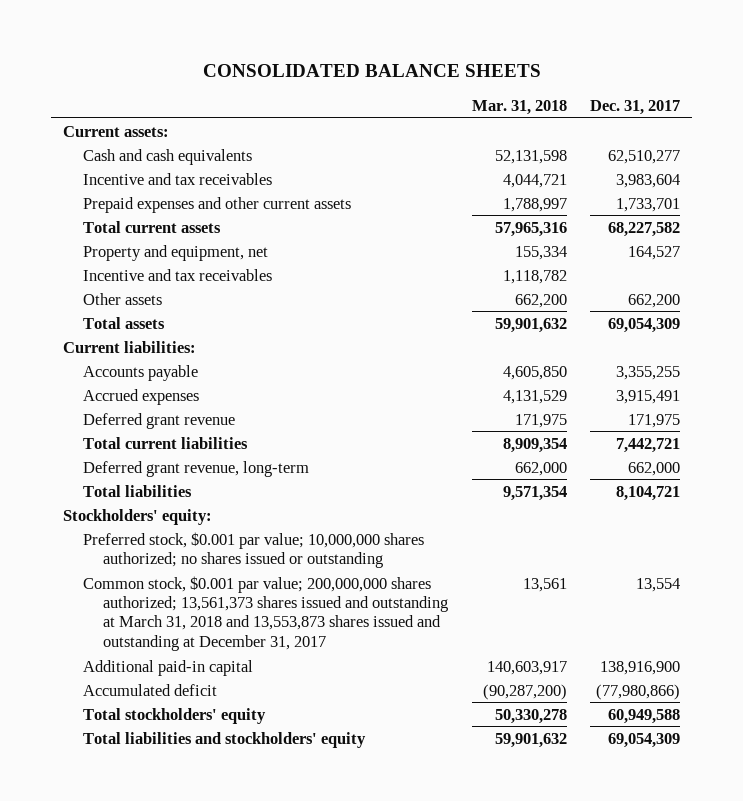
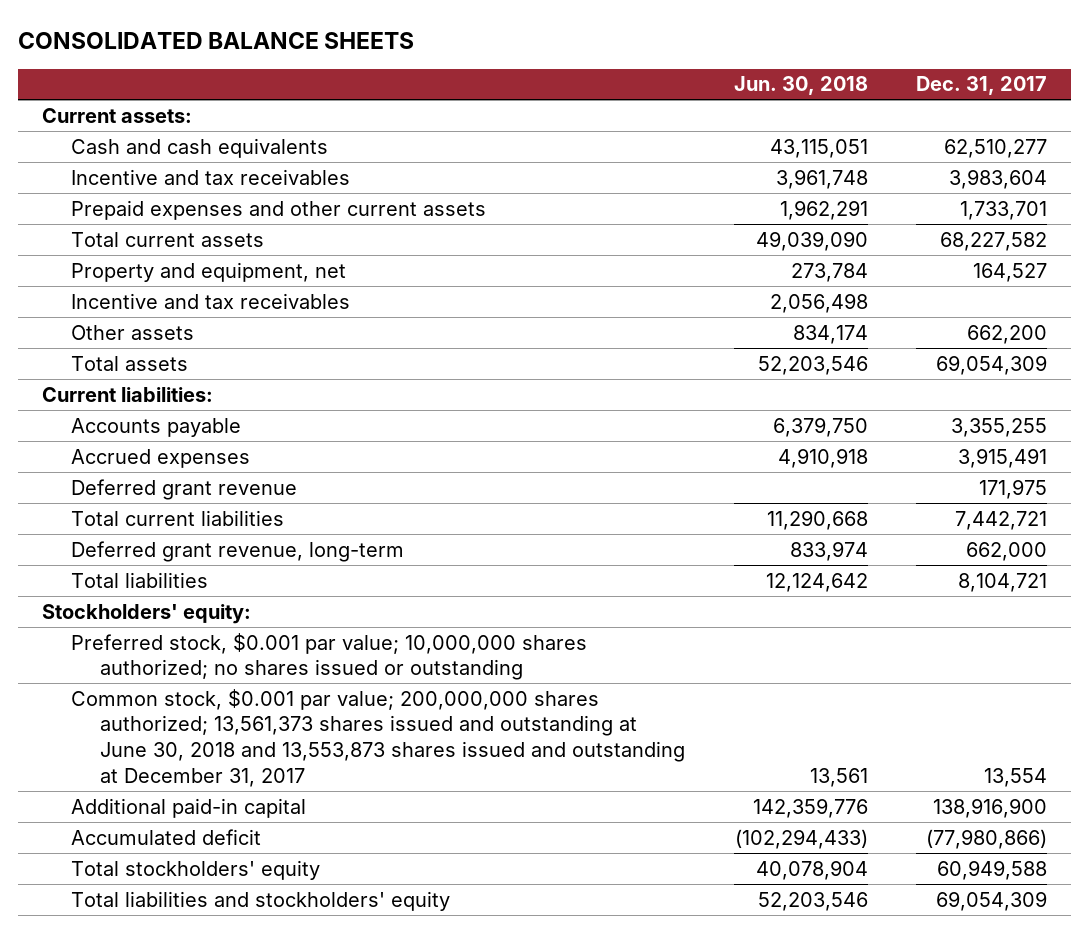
[471,99,567,115] Mar. 31, 2018 -> none
none -> [733,76,868,96] Jun. 30, 2018
[83,575,449,651] Common stock, $0.001 par value; 200,000,000 shares authorized; 13,561,373 shares issued and outstanding at March 31, 2018 and 13,553,873 shares issued and outstanding at December 31, 2017 -> [71,688,686,787] Common stock, $0.001 par value; 200,000,000 shares authorized; 13,561,373 shares issued and outstanding at June 30, 2018 and 13,553,873 shares issued and outstanding at December 31, 2017

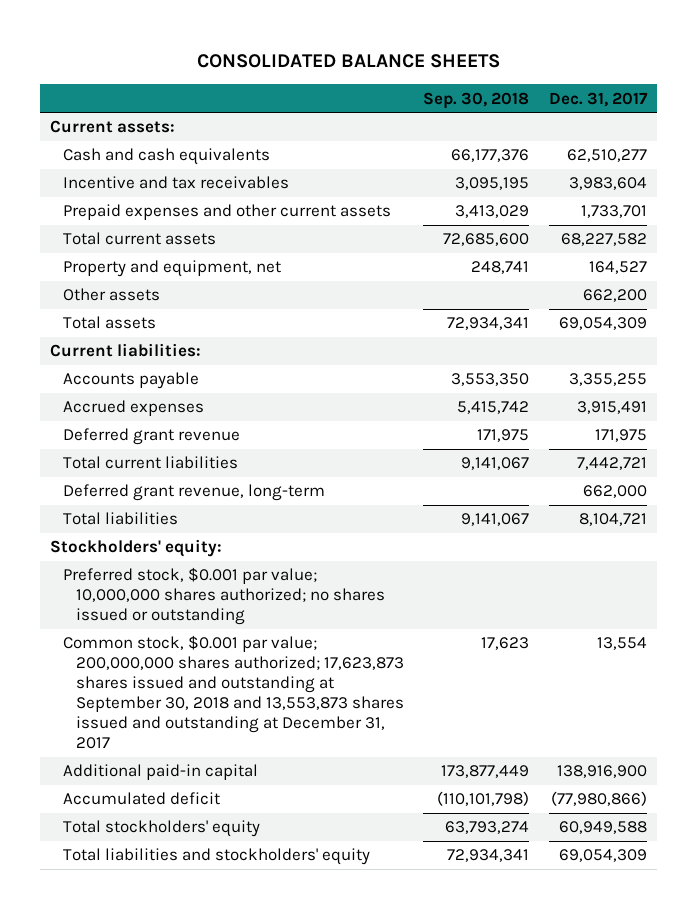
[733,76,868,96] Jun. 30, 2018 -> none
none -> [423,91,530,109] Sep. 30, 2018
[71,292,351,309] Incentive and tax receivables -> none
[71,688,686,787] Common stock, $0.001 par value; 200,000,000 shares authorized; 13,561,373 shares issued and outstanding at June 30, 2018 and 13,553,873 shares issued and outstanding at December 31, 2017 -> [62,635,404,750] Common stock, $0.001 par value; 200,000,000 shares authorized; 17,623,873 shares issued and outstanding at September 30, 2018 and 13,553,873 shares issued and outstanding at December 31, 2017

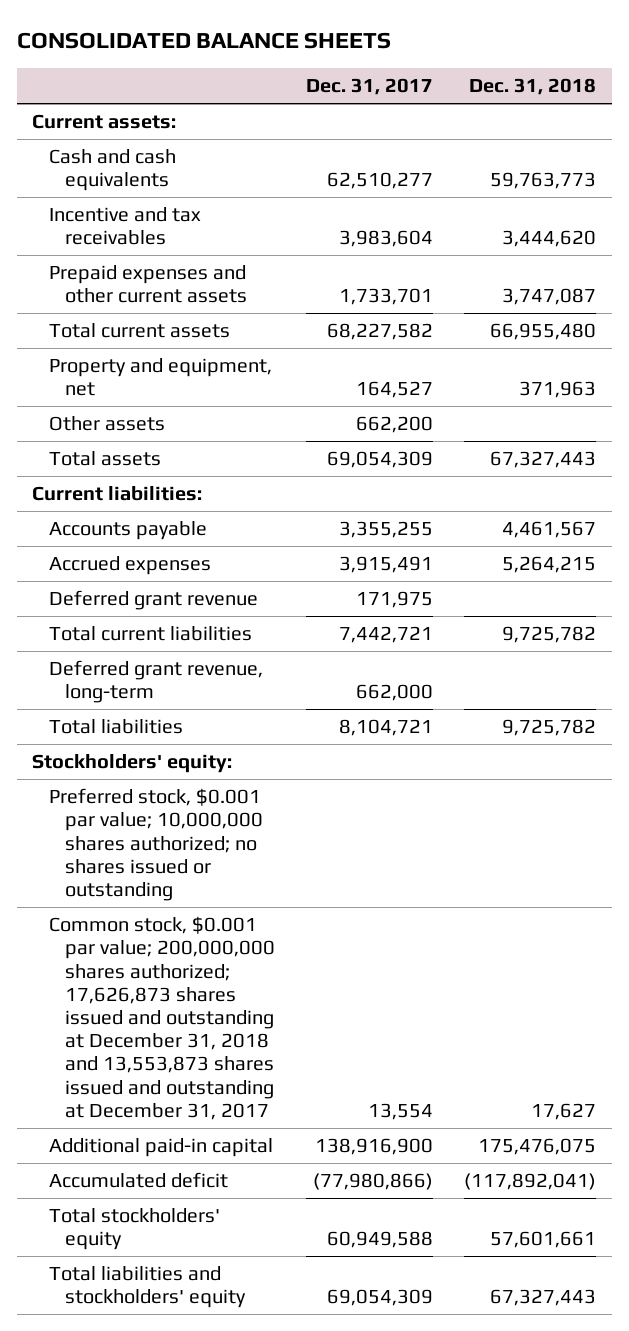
[423,91,530,109] Sep. 30, 2018 -> none
none -> [469,78,597,96] Dec. 31, 2018
[62,635,404,750] Common stock, $0.001 par value; 200,000,000 shares authorized; 17,623,873 shares issued and outstanding at September 30, 2018 and 13,553,873 shares issued and outstanding at December 31, 2017 -> [48,916,276,1120] Common stock, $0.001 par value; 200,000,000 shares authorized; 17,626,873 shares issued and outstanding at December 31, 2018 and 13,553,873 shares issued and outstanding at December 31, 2017

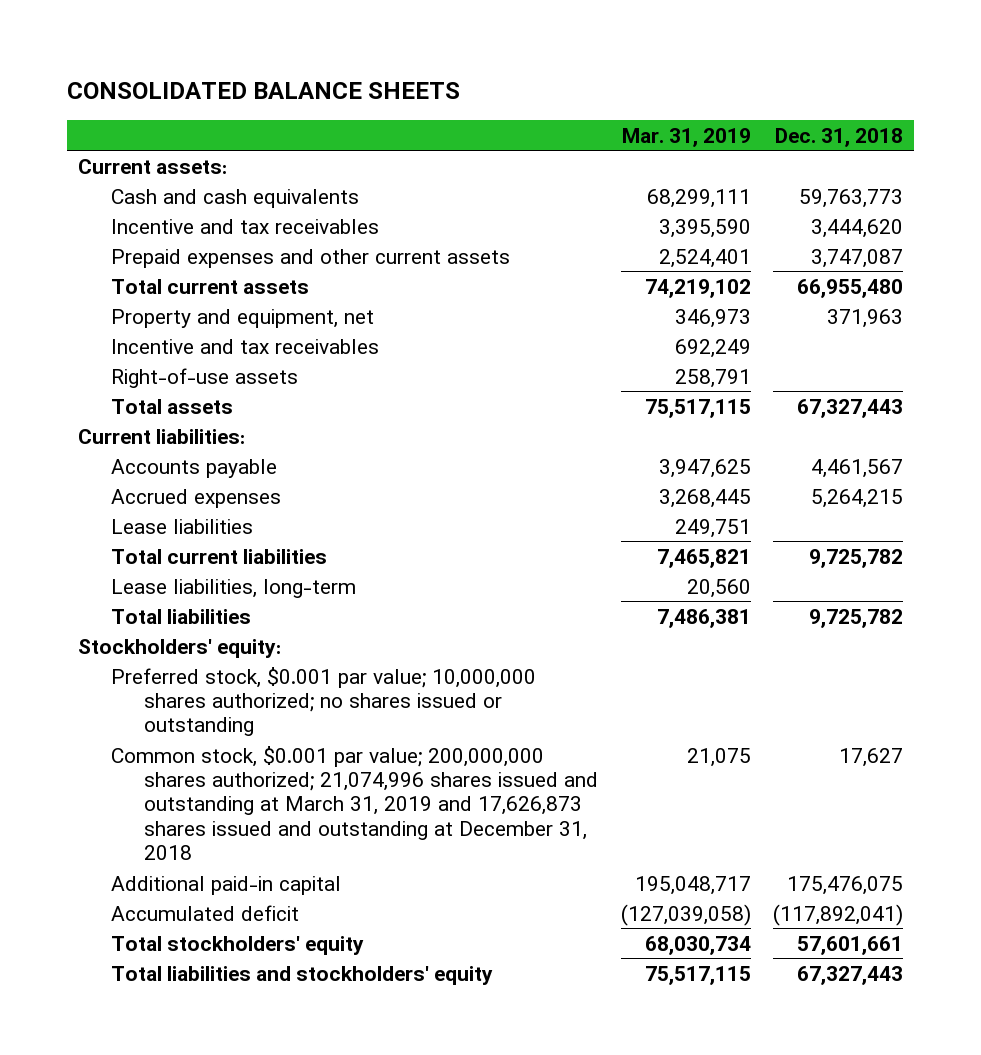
[306,78,434,96] Dec. 31, 2017 -> none
none -> [621,127,751,147] Mar. 31, 2019
[48,416,165,432] Other assets -> none
none -> [111,338,380,354] Incentive and tax receivables
none -> [111,367,299,388] Right-of-use assets
[48,590,258,611] Deferred grant revenue -> none
none -> [111,518,254,534] Lease liabilities
[48,660,263,704] Deferred grant revenue, long-term -> none
none -> [111,578,357,598] Lease liabilities, long-term
[48,916,276,1120] Common stock, $0.001 par value; 200,000,000 shares authorized; 17,626,873 shares issued and outstanding at December 31, 2018 and 13,553,873 shares issued and outstanding at December 31, 2017 -> [111,745,599,861] Common stock, $0.001 par value; 200,000,000 shares authorized; 21,074,996 shares issued and outstanding at March 31, 2019 and 17,626,873 shares issued and outstanding at December 31, 2018

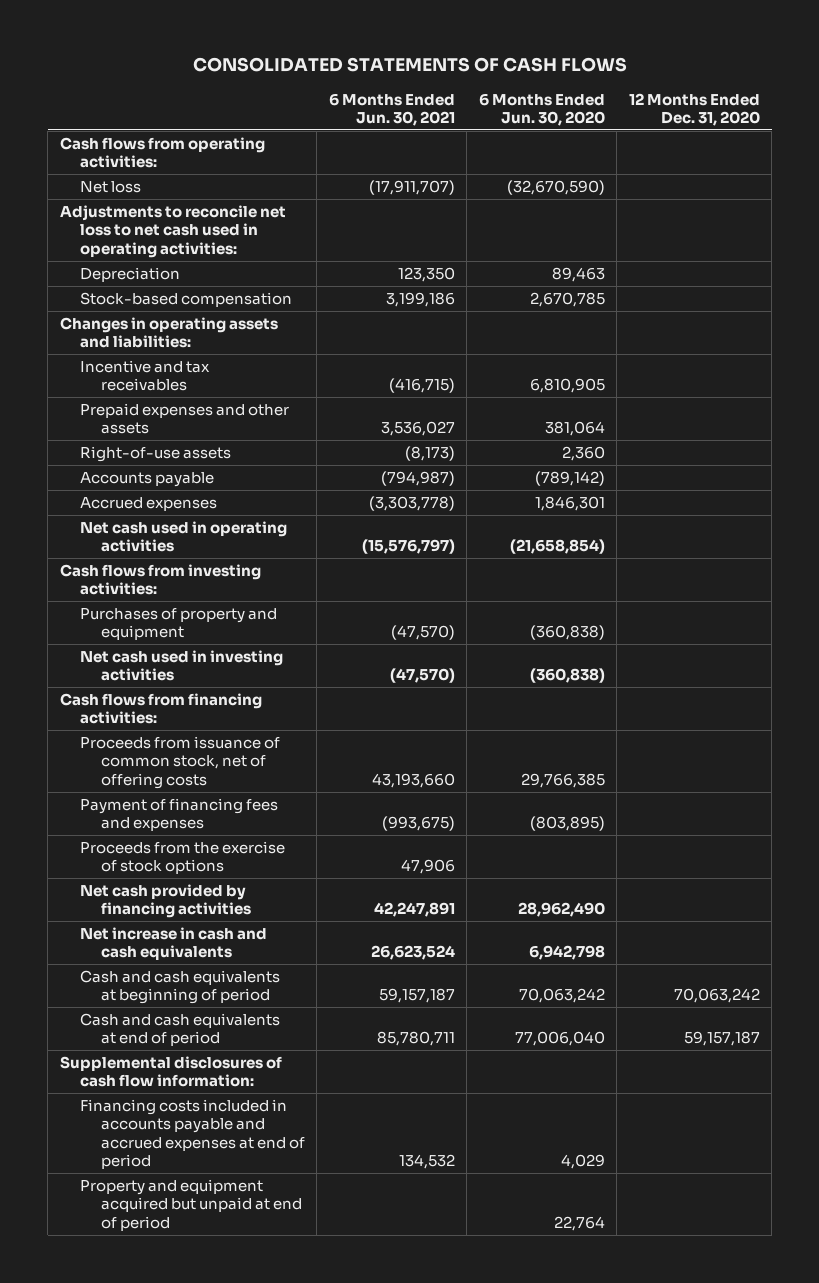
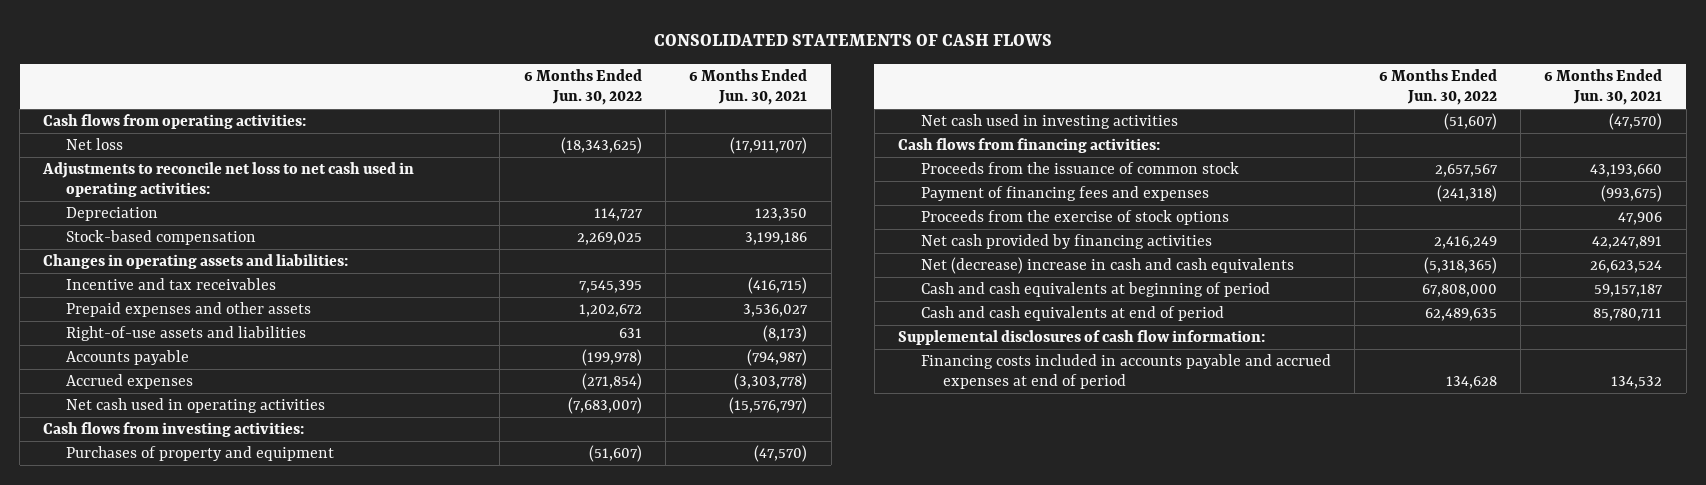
[478,92,605,126] 6 Months Ended Jun. 30, 2020 -> none
[628,92,760,126] 12 Months Ended Dec. 31, 2020 -> none
none -> [523,68,642,105] 6 Months Ended Jun. 30, 2022
[80,446,232,463] Right-of-use assets -> [65,326,306,342] Right-of-use assets and liabilities
[80,736,281,789] Proceeds from issuance of common stock, net of offering costs -> [920,162,1239,175] Proceeds from the issuance of common stock
[80,927,268,961] Net increase in cash and cash equivalents -> [920,257,1294,275] Net (decrease) increase in cash and cash equivalents
[80,1179,302,1231] Property and equipment acquired but unpaid at end of period -> none

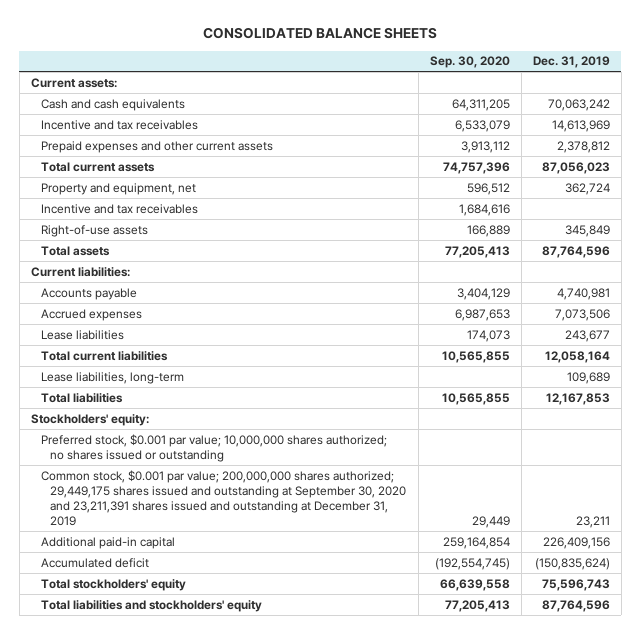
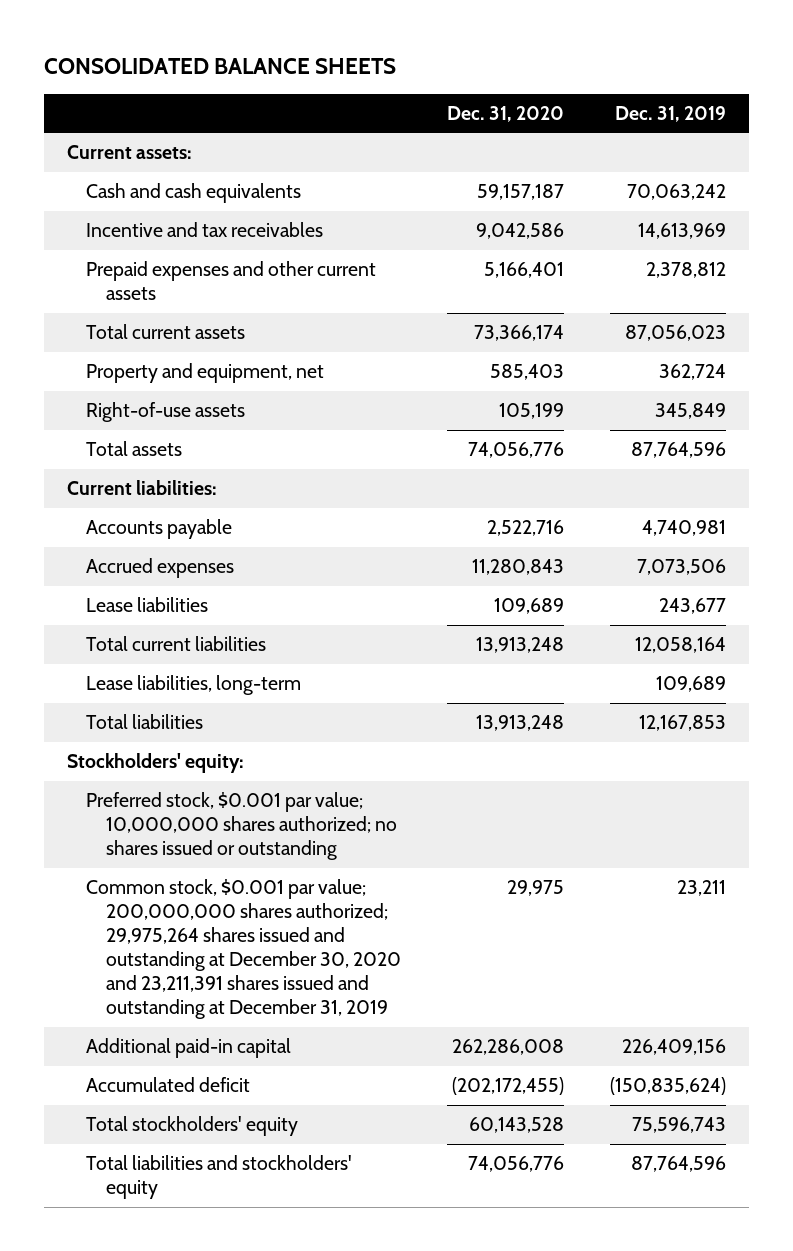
[429,56,510,69] Sep. 30, 2020 -> none
none -> [447,105,565,122] Dec. 31, 2020
[40,203,198,214] Incentive and tax receivables -> none
[40,469,407,526] Common stock, $0.001 par value; 200,000,000 shares authorized; 29,449,175 shares issued and outstanding at September 30, 2020 and 23,211,391 shares issued and outstanding at December 31, 2019 -> [86,879,402,1020] Common stock, $0.001 par value; 200,000,000 shares authorized; 29,975,264 shares issued and outstanding at December 30, 2020 and 23,211,391 shares issued and outstanding at December 31, 2019

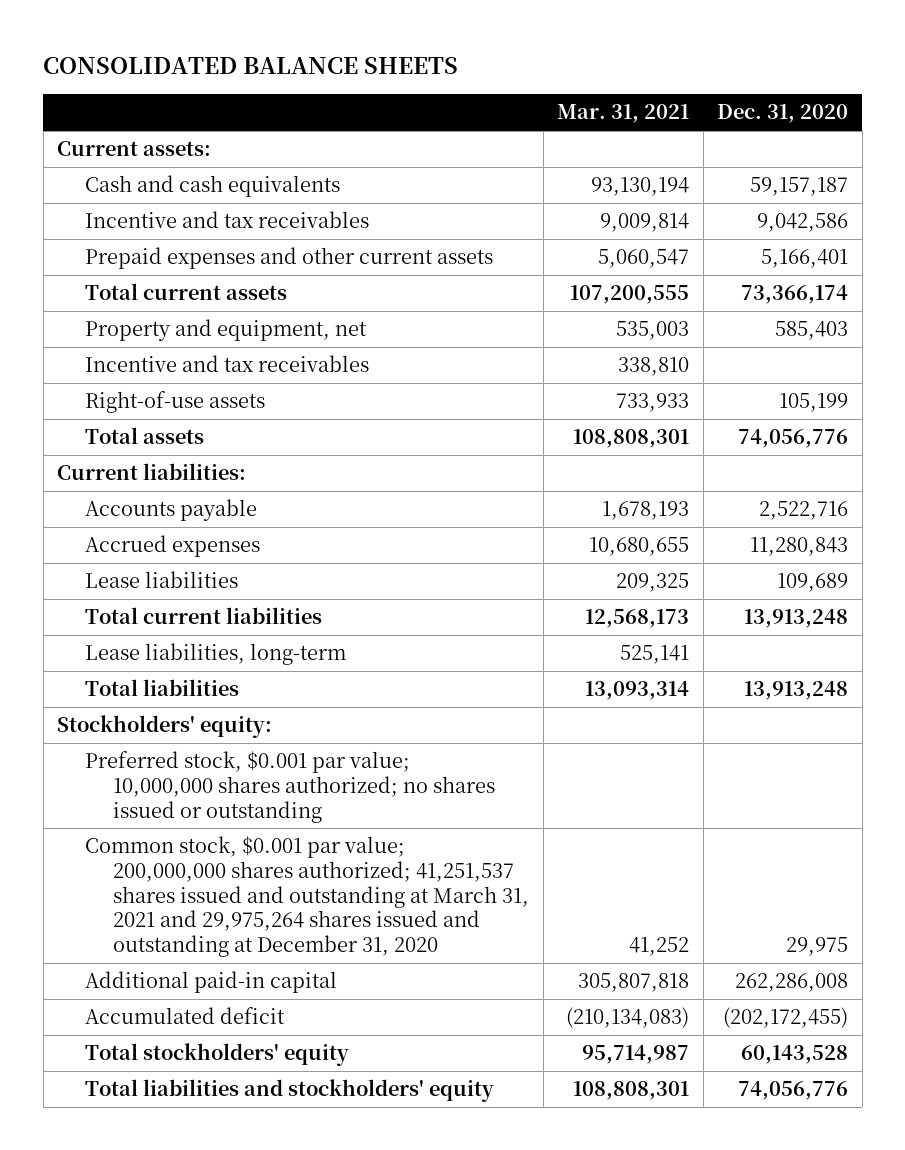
[615,105,727,122] Dec. 31, 2019 -> none
none -> [557,104,690,124] Mar. 31, 2021
none -> [85,355,370,373] Incentive and tax receivables
[86,879,402,1020] Common stock, $0.001 par value; 200,000,000 shares authorized; 29,975,264 shares issued and outstanding at December 30, 2020 and 23,211,391 shares issued and outstanding at December 31, 2019 -> [85,836,530,957] Common stock, $0.001 par value; 200,000,000 shares authorized; 41,251,537 shares issued and outstanding at March 31, 2021 and 29,975,264 shares issued and outstanding at December 31, 2020

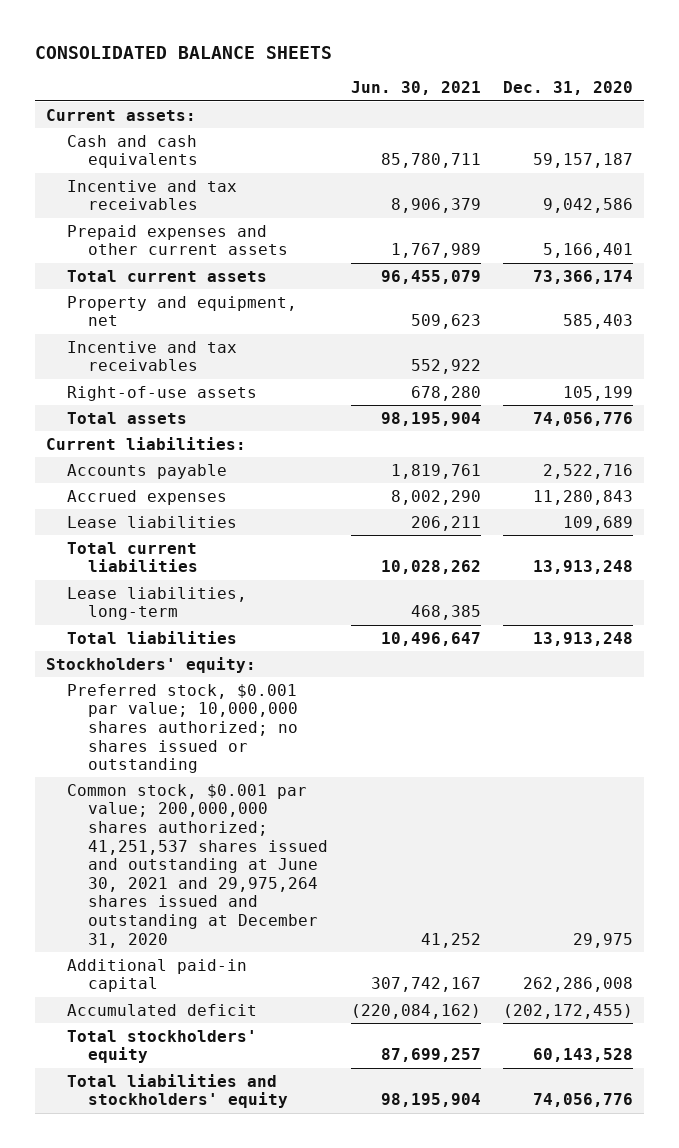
[557,104,690,124] Mar. 31, 2021 -> none
none -> [350,81,481,96] Jun. 30, 2021
[85,836,530,957] Common stock, $0.001 par value; 200,000,000 shares authorized; 41,251,537 shares issued and outstanding at March 31, 2021 and 29,975,264 shares issued and outstanding at December 31, 2020 -> [67,783,329,948] Common stock, $0.001 par value; 200,000,000 shares authorized; 41,251,537 shares issued and outstanding at June 30, 2021 and 29,975,264 shares issued and outstanding at December 31, 2020

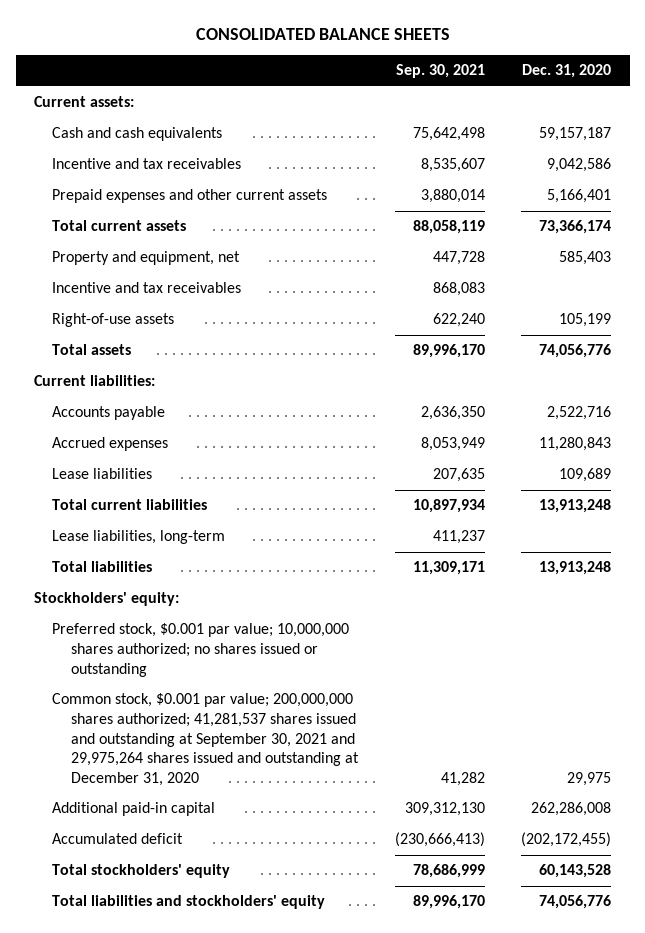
[350,81,481,96] Jun. 30, 2021 -> none
none -> [395,64,485,79] Sep. 30, 2021
[67,783,329,948] Common stock, $0.001 par value; 200,000,000 shares authorized; 41,251,537 shares issued and outstanding at June 30, 2021 and 29,975,264 shares issued and outstanding at December 31, 2020 -> [52,693,359,786] Common stock, $0.001 par value; 200,000,000 shares authorized; 41,281,537 shares issued and outstanding at September 30, 2021 and 29,975,264 shares issued and outstanding at December 31, 2020

